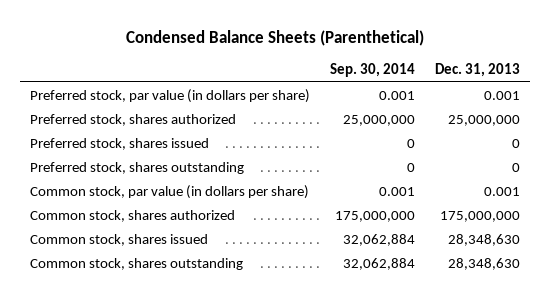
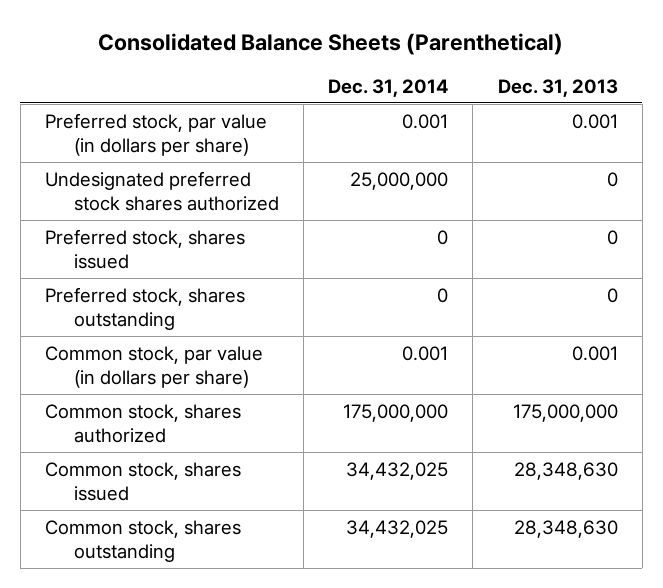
[125,29,424,46] Condensed Balance Sheets (Parenthetical) -> [98,33,564,56] Consolidated Balance Sheets (Parenthetical)
[329,63,415,78] Sep. 30, 2014 -> none
none -> [328,78,449,97] Dec. 31, 2014
[29,113,236,126] Preferred stock, shares authorized -> [45,170,279,212] Undesignated preferred stock shares authorized
[447,114,520,126] 25,000,000 -> [606,171,618,187] 0

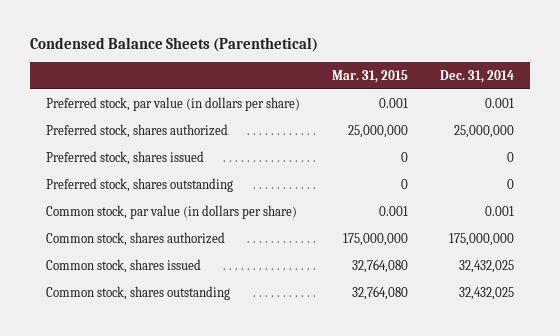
[98,33,564,56] Consolidated Balance Sheets (Parenthetical) -> [29,37,318,53] Condensed Balance Sheets (Parenthetical)
[497,78,618,97] Dec. 31, 2013 -> none
none -> [331,69,408,83] Mar. 31, 2015
[45,170,279,212] Undesignated preferred stock shares authorized -> [45,123,228,138] Preferred stock, shares authorized
[346,461,449,480] 34,432,025 -> [459,259,515,273] 32,432,025
[346,519,449,538] 34,432,025 -> [459,286,515,300] 32,432,025

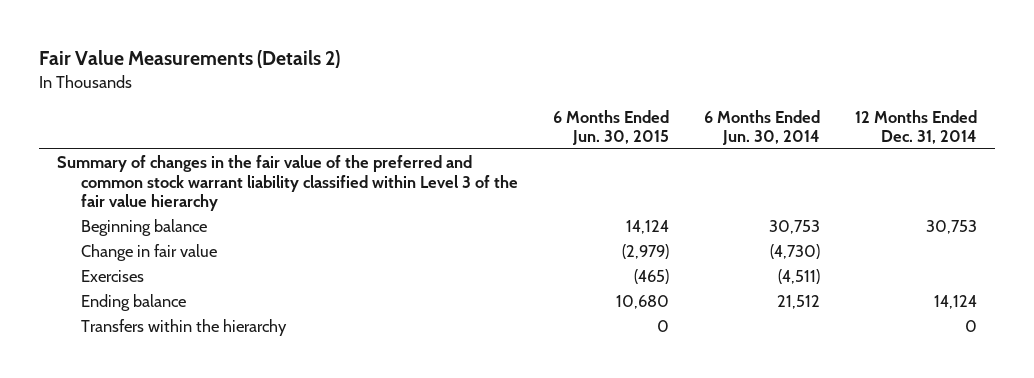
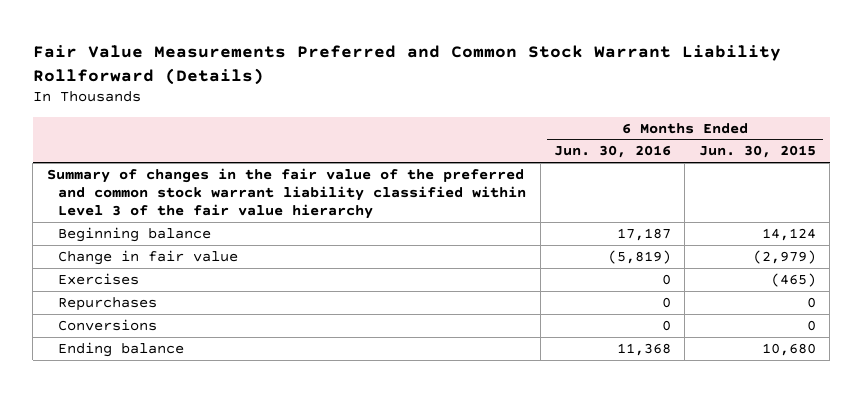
[39,50,341,69] Fair Value Measurements (Details 2) -> [32,44,781,85] Fair Value Measurements Preferred and Common Stock Warrant Liability Rollforward (Details)
[704,109,821,146] 6 Months Ended Jun. 30, 2014 -> none
[855,109,978,145] 12 Months Ended Dec. 31, 2014 -> none
none -> [554,145,672,159] Jun. 30, 2016
none -> [58,296,158,311] Repurchases
none -> [58,318,158,331] Conversions
[81,319,288,337] Transfers within the hierarchy -> none

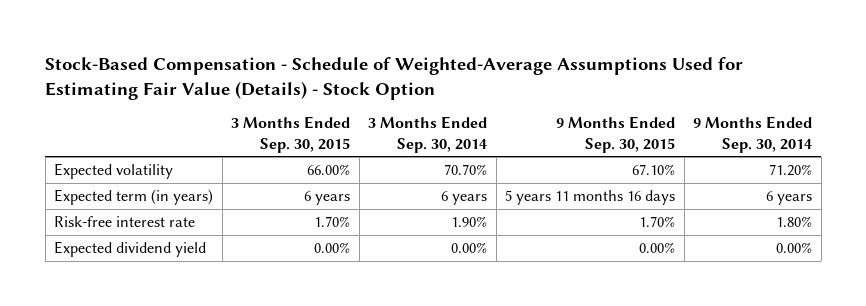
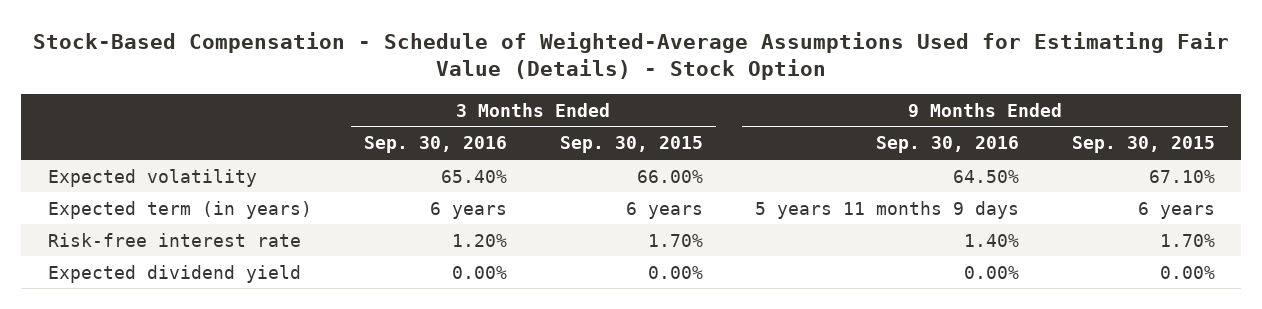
[368,116,488,153] 3 Months Ended Sep. 30, 2014 -> none
[693,116,813,153] 9 Months Ended Sep. 30, 2014 -> none
none -> [364,136,508,154] Sep. 30, 2016
none -> [876,136,1020,154] Sep. 30, 2016
[505,190,676,206] 5 years 11 months 16 days -> [1137,201,1215,219] 6 years

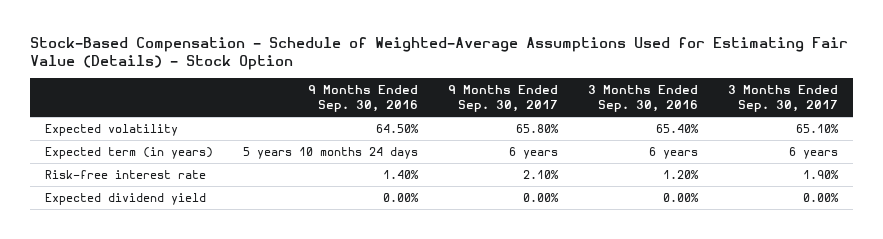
[559,136,703,154] Sep. 30, 2015 -> none
[1071,136,1215,154] Sep. 30, 2015 -> none
none -> [448,84,559,112] 9 Months Ended Sep. 30, 2017
none -> [728,84,839,112] 3 Months Ended Sep. 30, 2017
[755,200,1020,219] 5 years 11 months 9 days -> [243,147,419,160] 5 years 10 months 24 days

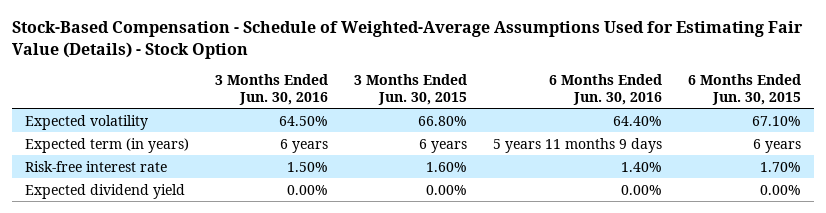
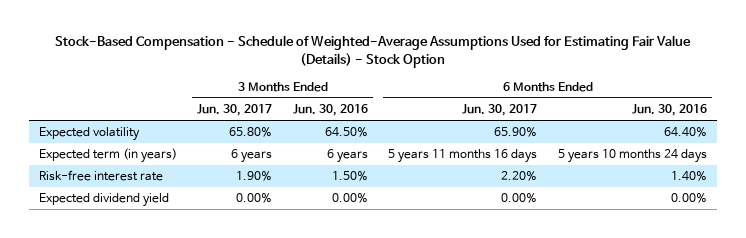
[353,74,467,105] 3 Months Ended Jun. 30, 2015 -> none
[687,74,801,105] 6 Months Ended Jun. 30, 2015 -> none
none -> [197,104,273,117] Jun. 30, 2017
none -> [462,104,538,117] Jun. 30, 2017
[492,137,662,153] 5 years 11 months 9 days -> [557,149,707,164] 5 years 10 months 24 days

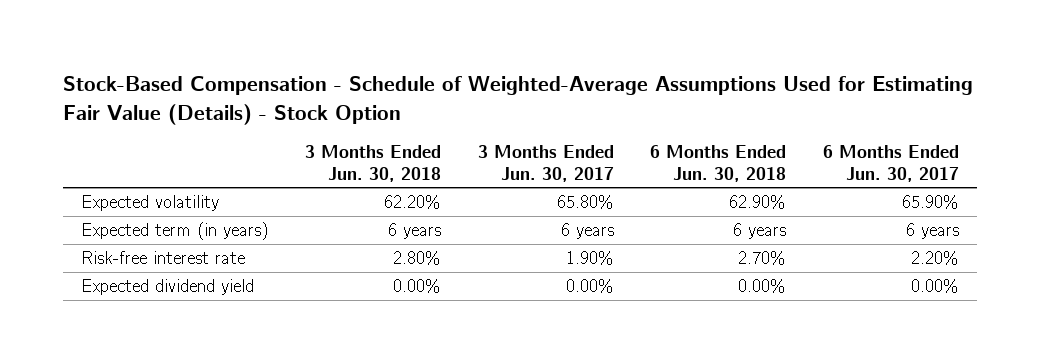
[292,104,368,117] Jun. 30, 2016 -> none
[631,104,707,117] Jun. 30, 2016 -> none
none -> [305,145,442,182] 3 Months Ended Jun. 30, 2018
none -> [650,145,787,182] 6 Months Ended Jun. 30, 2018
[388,149,538,164] 5 years 11 months 16 days -> [905,223,959,240] 6 years

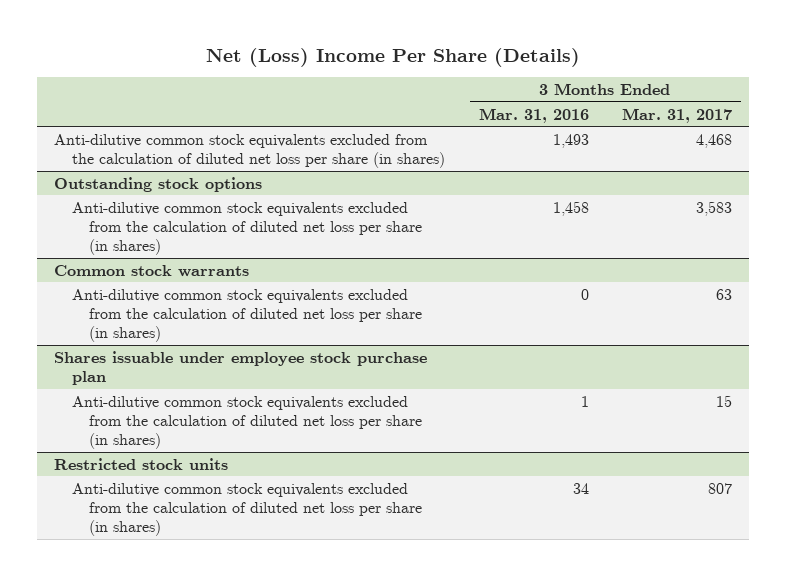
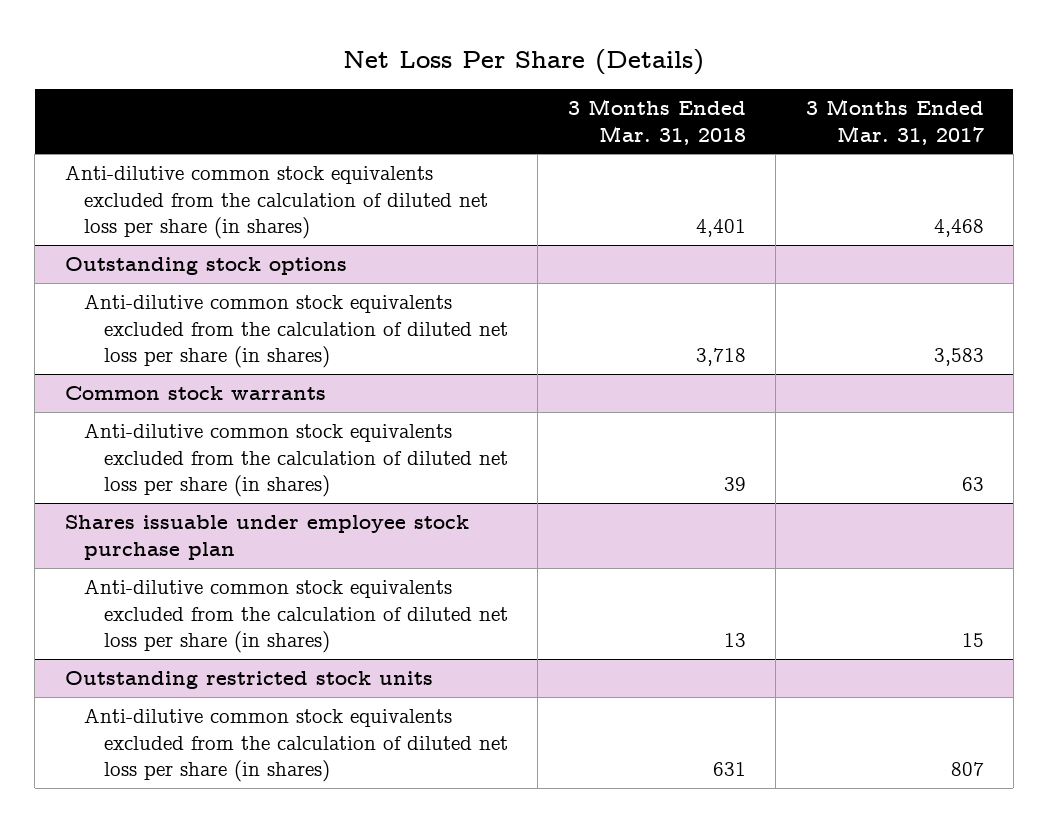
[206,47,581,67] Net (Loss) Income Per Share (Details) -> [343,48,705,75] Net Loss Per Share (Details)
[478,107,589,123] Mar. 31, 2016 -> none
none -> [567,99,746,145] 3 Months Ended Mar. 31, 2018
[53,457,228,470] Restricted stock units -> [64,671,433,690] Outstanding restricted stock units

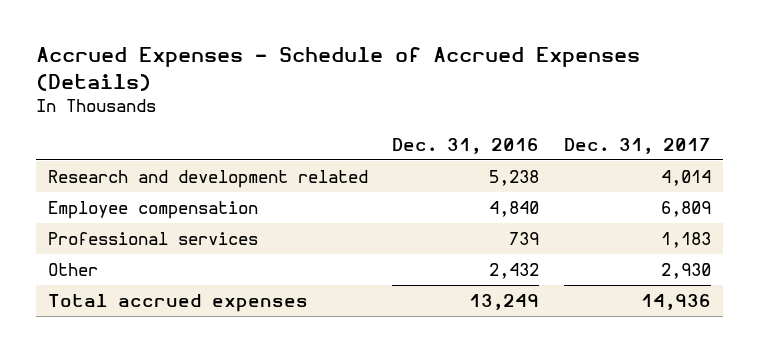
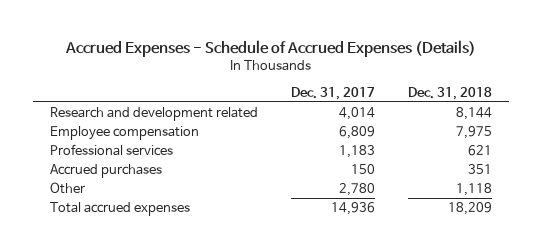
[392,137,540,154] Dec. 31, 2016 -> none
none -> [408,86,493,100] Dec. 31, 2018
none -> [49,163,162,178] Accrued purchases
[660,262,711,279] 2,930 -> [338,182,375,196] 2,780

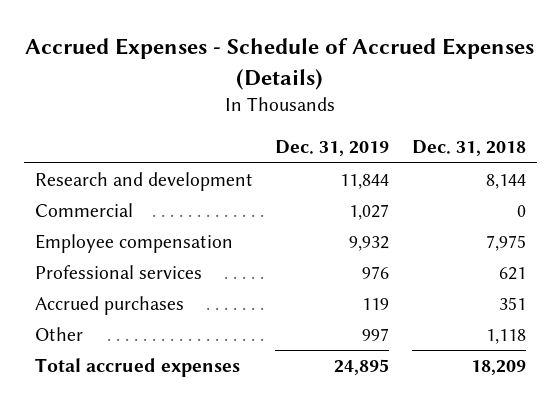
[290,86,375,100] Dec. 31, 2017 -> none
none -> [275,140,390,157] Dec. 31, 2019
[49,106,258,121] Research and development related -> [34,172,253,192] Research and development
none -> [34,203,133,218] Commercial

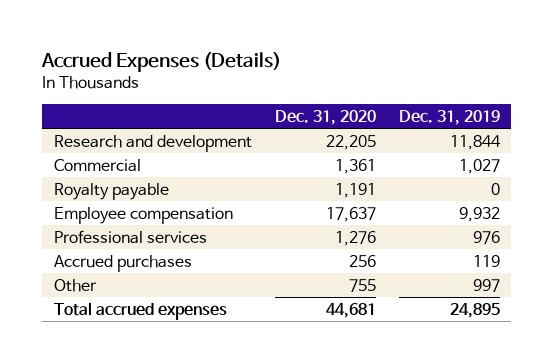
[25,38,535,90] Accrued Expenses - Schedule of Accrued Expenses (Details) -> [41,51,282,72] Accrued Expenses (Details)
[411,140,526,157] Dec. 31, 2018 -> none
none -> [274,110,376,126] Dec. 31, 2020
none -> [53,182,169,200] Royalty payable

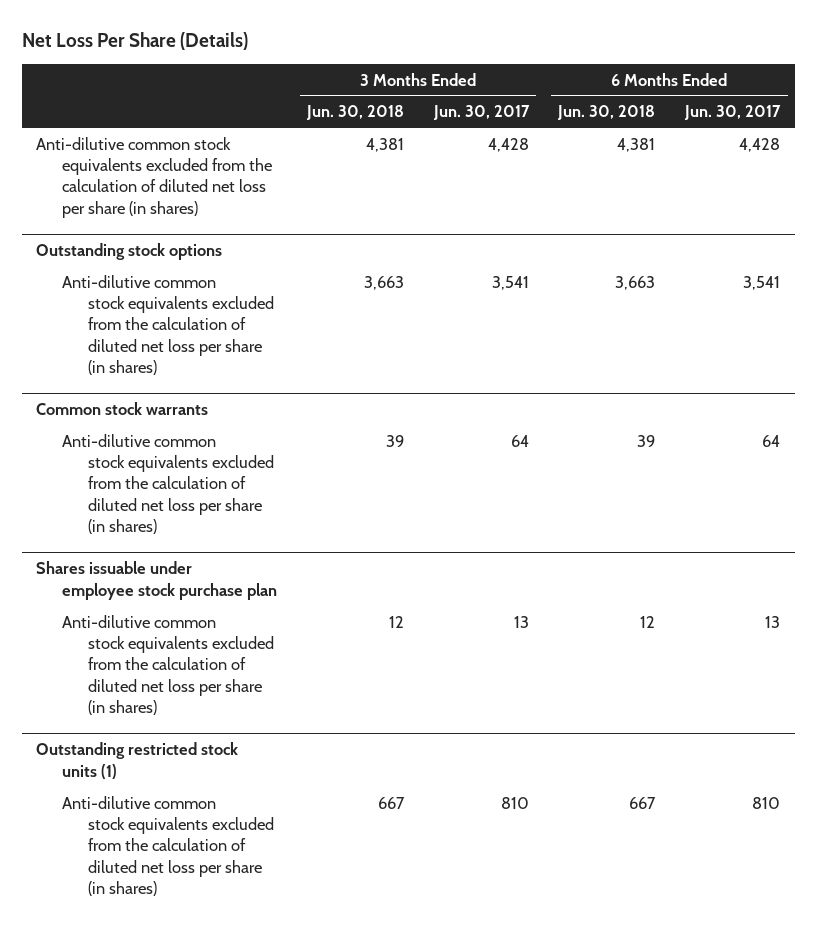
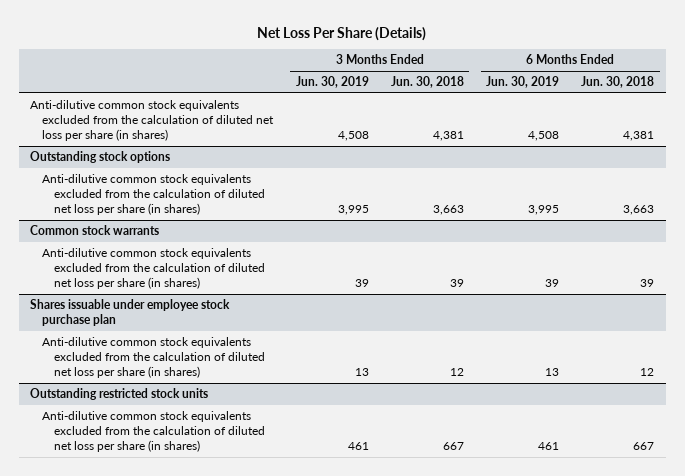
[432,105,530,121] Jun. 30, 2017 -> none
[684,105,782,121] Jun. 30, 2017 -> none
none -> [295,76,369,89] Jun. 30, 2019
none -> [486,76,560,89] Jun. 30, 2019
[36,742,239,779] Outstanding restricted stock units (1) -> [30,388,209,401] Outstanding restricted stock units

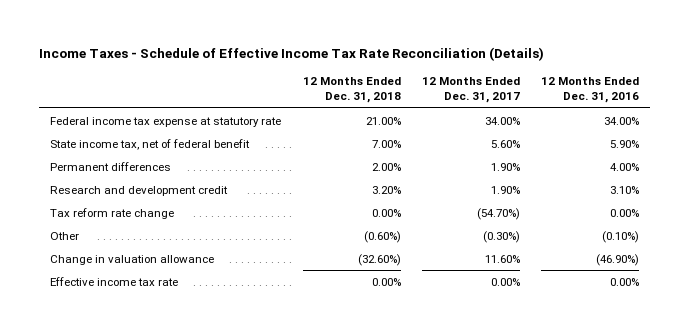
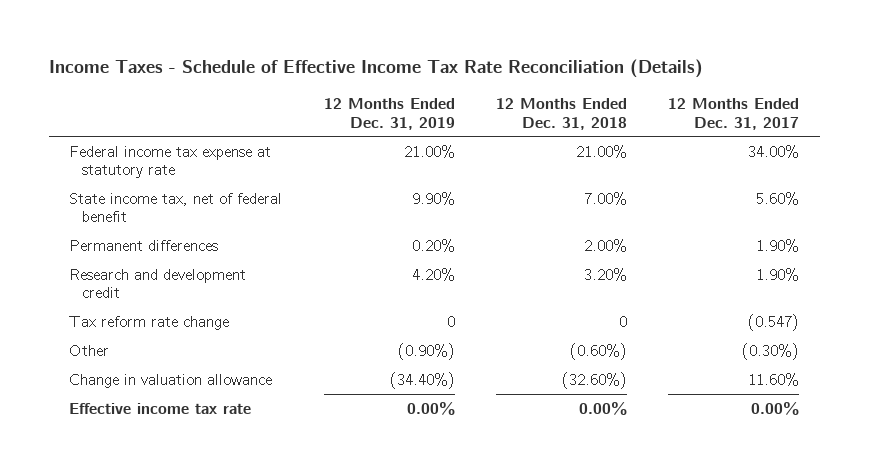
[541,77,640,104] 12 Months Ended Dec. 31, 2016 -> none
none -> [323,97,455,130] 12 Months Ended Dec. 31, 2019
[371,208,401,217] 0.00% -> [618,315,627,327] 0
[476,207,520,220] (54.70%) -> [748,313,800,331] (0.547)

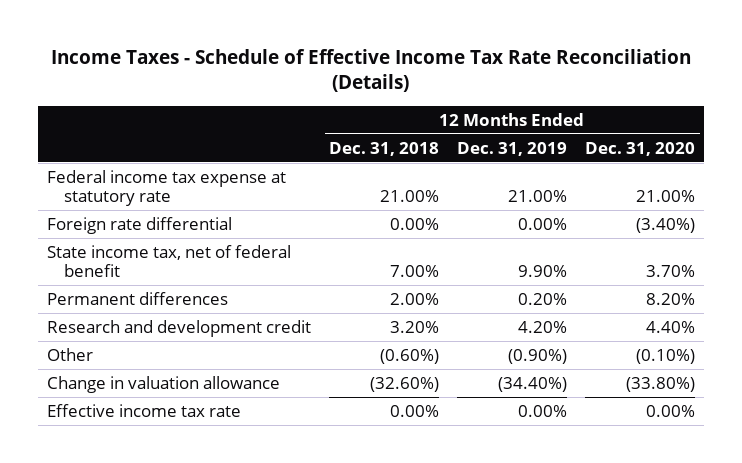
[668,97,800,130] 12 Months Ended Dec. 31, 2017 -> none
none -> [585,141,696,156] Dec. 31, 2020
none -> [46,216,232,234] Foreign rate differential
[69,315,230,330] Tax reform rate change -> none

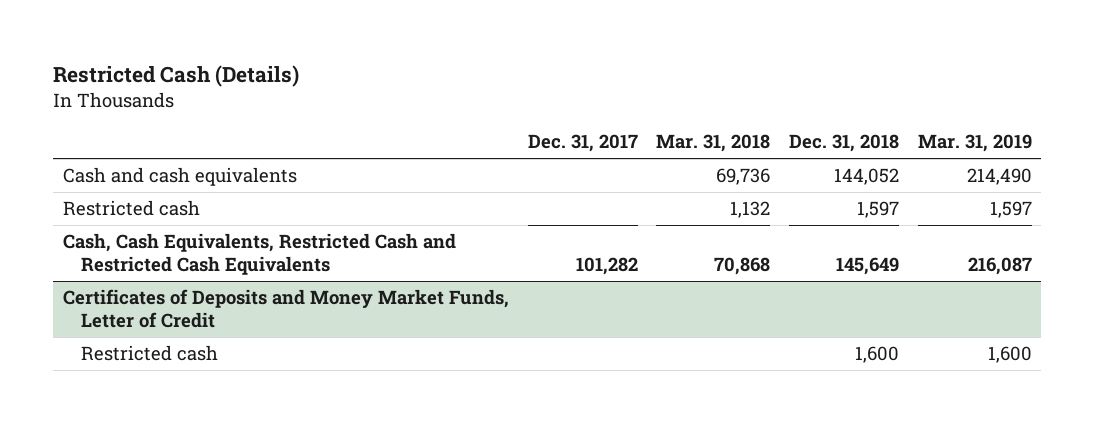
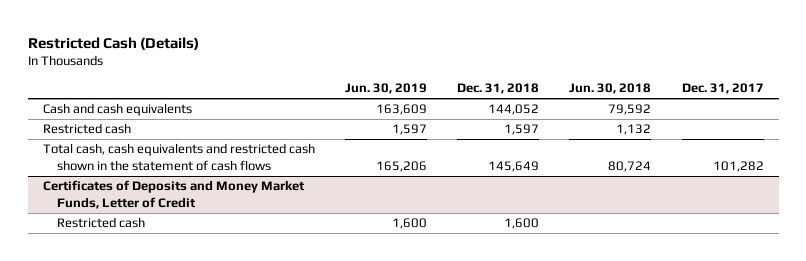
[656,134,771,153] Mar. 31, 2018 -> none
[917,134,1032,153] Mar. 31, 2019 -> none
none -> [344,83,427,95] Jun. 30, 2019
none -> [569,83,652,95] Jun. 30, 2018
[62,233,456,276] Cash, Cash Equivalents, Restricted Cash and Restricted Cash Equivalents -> [42,143,315,171] Total cash, cash equivalents and restricted cash shown in the statement of cash flows

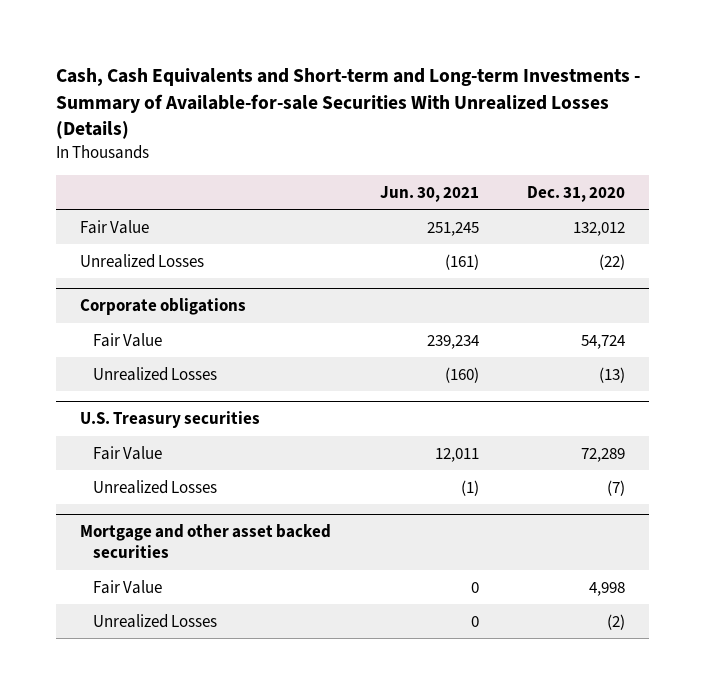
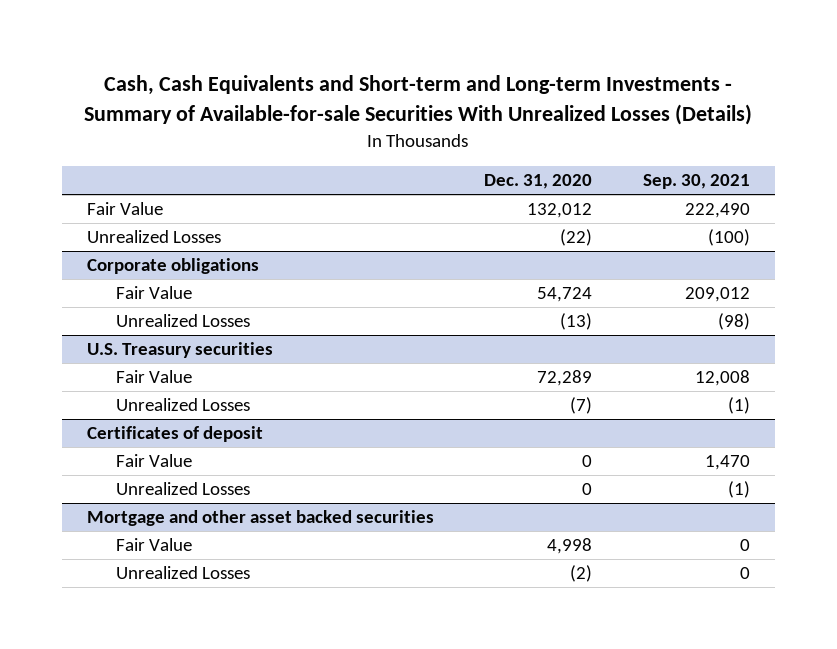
[379,185,479,202] Jun. 30, 2021 -> none
none -> [642,174,750,190] Sep. 30, 2021
none -> [86,426,263,443] Certificates of deposit
none -> [116,454,193,468] Fair Value
none -> [116,482,251,496] Unrealized Losses

